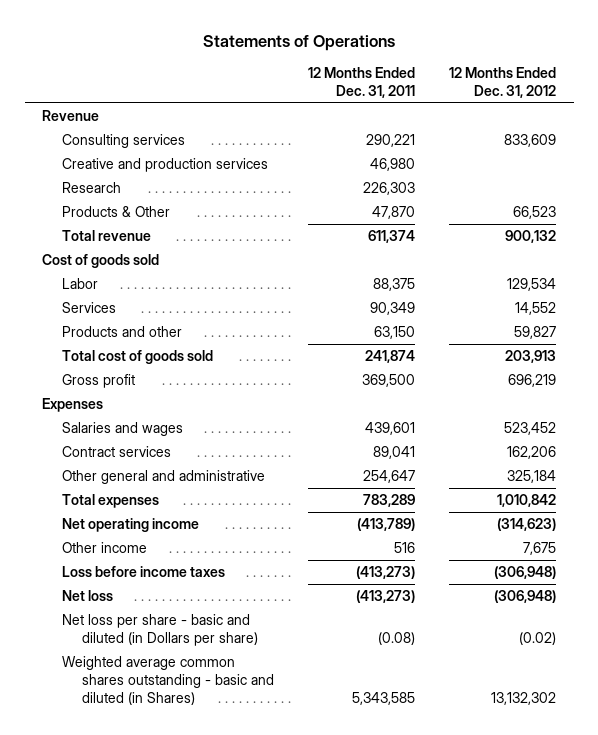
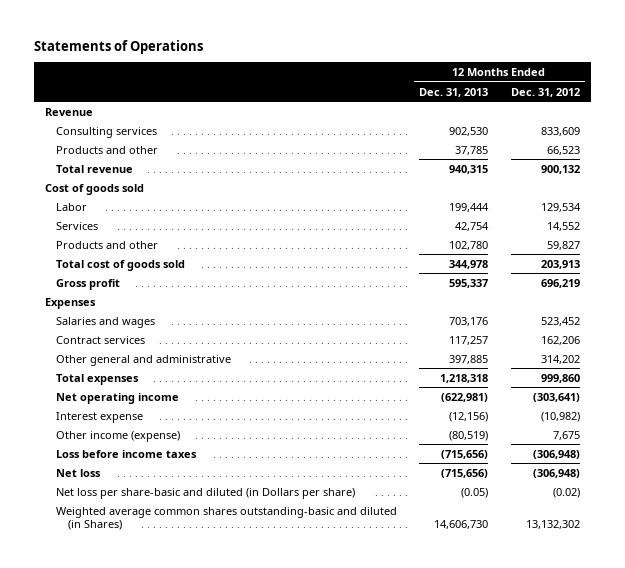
[308,66,416,98] 12 Months Ended Dec. 31, 2011 -> none
none -> [419,87,489,97] Dec. 31, 2013
[61,158,268,173] Creative and production services -> none
[61,182,121,194] Research -> none
[61,206,170,218] Products & Other -> [56,145,159,154] Products and other
[507,470,557,484] 325,184 -> [540,354,580,364] 314,202
[497,494,557,508] 1,010,842 -> [540,373,580,383] 999,860
[497,518,557,532] (314,623) -> [532,392,580,402] (303,641)
none -> [56,411,144,423] Interest expense
[61,542,147,554] Other income -> [56,430,181,442] Other income (expense)
[61,614,258,647] Net loss per share - basic and diluted (in Dollars per share) -> [56,487,356,499] Net loss per share-basic and diluted (in Dollars per share)
[61,656,274,706] Weighted average common shares outstanding - basic and diluted (in Shares) -> [56,506,398,531] Weighted average common shares outstanding-basic and diluted (in Shares)

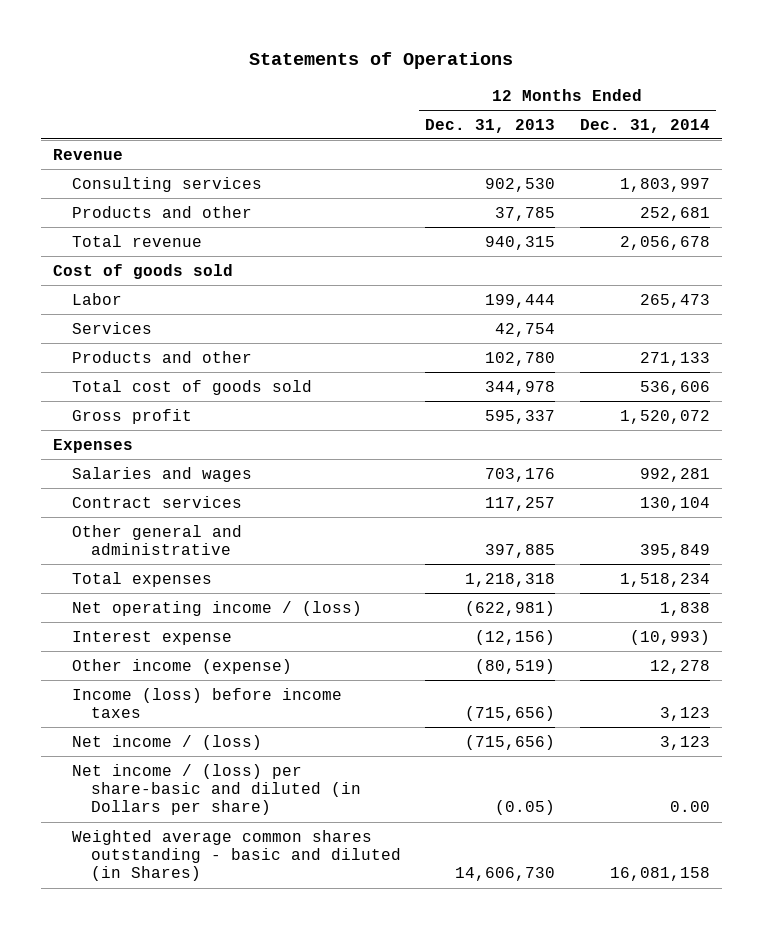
[510,87,580,97] Dec. 31, 2012 -> none
none -> [579,118,710,133] Dec. 31, 2014
[56,392,180,404] Net operating income -> [71,600,362,616] Net operating income / (loss)
[56,449,198,458] Loss before income taxes -> [71,687,342,719] Income (loss) before income taxes
[56,468,102,477] Net loss -> [71,734,262,750] Net income / (loss)
[56,487,356,499] Net loss per share-basic and diluted (in Dollars per share) -> [71,763,362,816] Net income / (loss) per share-basic and diluted (in Dollars per share)
[56,506,398,531] Weighted average common shares outstanding-basic and diluted (in Shares) -> [71,829,402,882] Weighted average common shares outstanding - basic and diluted (in Shares)

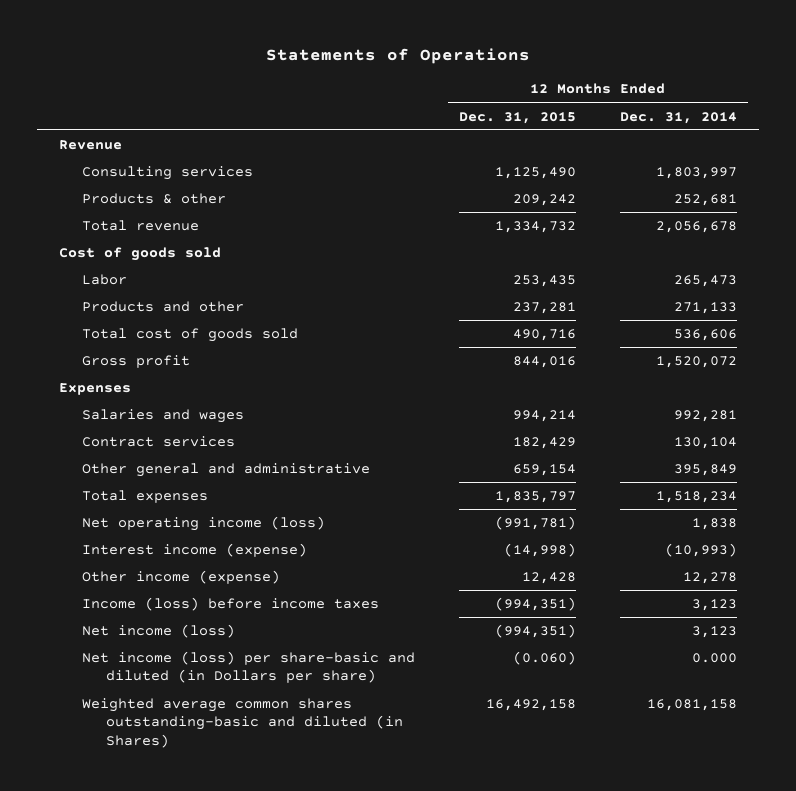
[425,118,556,133] Dec. 31, 2013 -> none
none -> [459,111,577,124] Dec. 31, 2015
[71,205,252,218] Products and other -> [82,193,227,205] Products & other
[71,321,152,334] Services -> none
[71,600,362,616] Net operating income / (loss) -> [82,516,326,532] Net operating income (loss)
[71,630,232,645] Interest expense -> [82,543,308,558] Interest income (expense)
[71,734,262,750] Net income / (loss) -> [82,624,236,639] Net income (loss)
[71,763,362,816] Net income / (loss) per share-basic and diluted (in Dollars per share) -> [82,651,416,684] Net income (loss) per share-basic and diluted (in Dollars per share)
[669,801,710,813] 0.00 -> [692,653,738,664] 0.000
[71,829,402,882] Weighted average common shares outstanding - basic and diluted (in Shares) -> [82,698,403,748] Weighted average common shares outstanding-basic and diluted (in Shares)

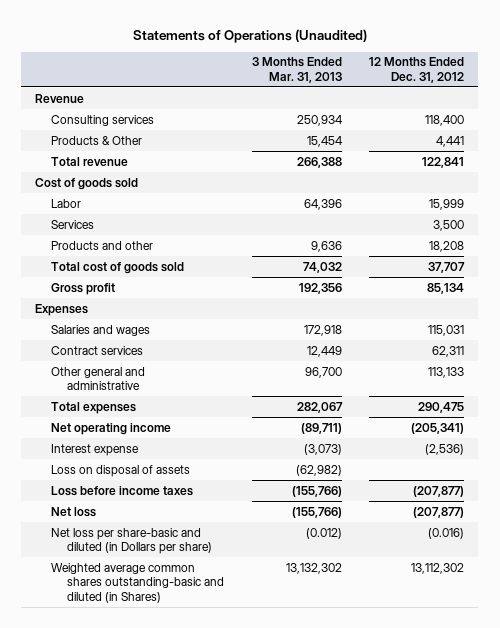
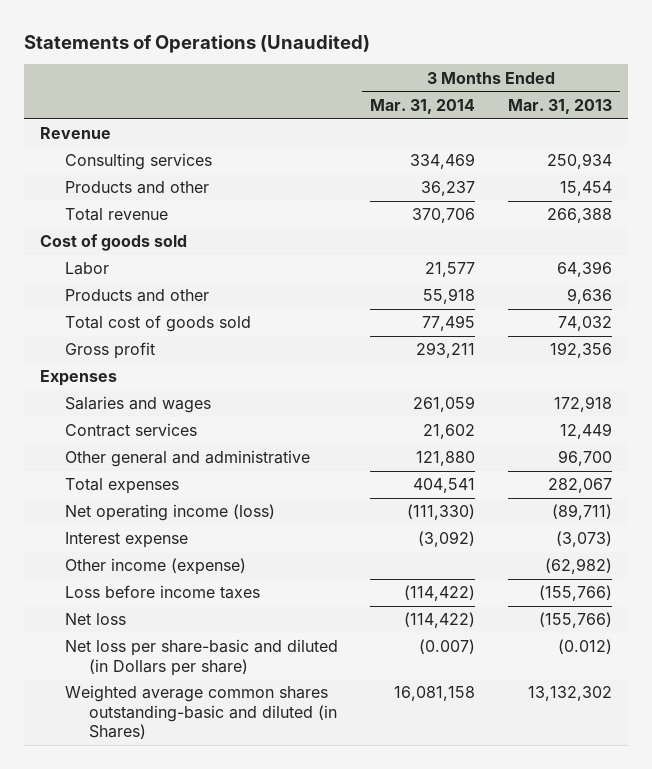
[369,57,465,84] 12 Months Ended Dec. 31, 2012 -> none
none -> [370,98,476,114] Mar. 31, 2014
[50,135,142,145] Products & Other -> [64,181,209,195] Products and other
[50,219,94,229] Services -> none
[50,422,171,435] Net operating income -> [64,504,275,522] Net operating income (loss)
[50,464,190,477] Loss on disposal of assets -> [64,558,246,576] Other income (expense)

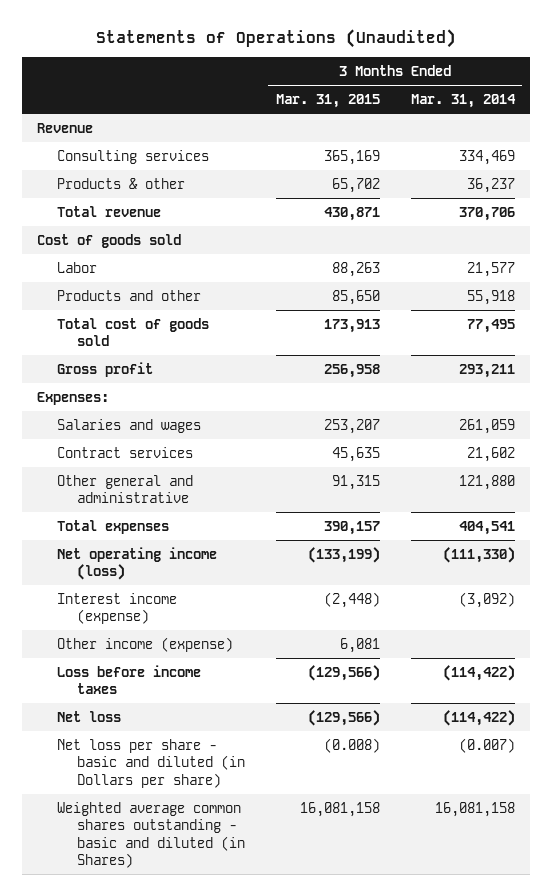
[507,98,612,114] Mar. 31, 2013 -> none
none -> [275,94,380,109] Mar. 31, 2015
[64,181,209,195] Products and other -> [57,177,186,189] Products & other
[40,370,118,387] Expenses -> [37,391,110,405] Expenses:
[64,532,188,549] Interest expense -> [57,592,178,625] Interest income (expense)
[64,639,338,676] Net loss per share-basic and diluted (in Dollars per share) -> [57,738,245,788] Net loss per share - basic and diluted (in Dollars per share)
[64,685,337,739] Weighted average common shares outstanding-basic and diluted (in Shares) -> [57,801,245,869] Weighted average common shares outstanding - basic and diluted (in Shares)

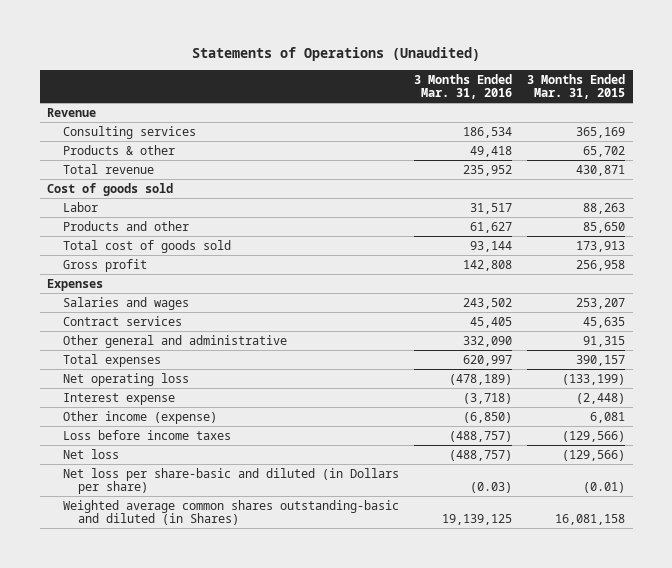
[410,94,516,109] Mar. 31, 2014 -> none
none -> [413,73,512,100] 3 Months Ended Mar. 31, 2016
[37,391,110,405] Expenses: -> [47,278,104,291] Expenses
[57,546,218,581] Net operating income (loss) -> [62,372,189,386] Net operating loss
[57,592,178,625] Interest income (expense) -> [62,392,175,405] Interest expense
[57,738,245,788] Net loss per share - basic and diluted (in Dollars per share) -> [62,467,399,495] Net loss per share-basic and diluted (in Dollars per share)
[323,737,380,753] (0.008) -> [582,482,625,494] (0.01)
[57,801,245,869] Weighted average common shares outstanding - basic and diluted (in Shares) -> [62,499,399,526] Weighted average common shares outstanding-basic and diluted (in Shares)

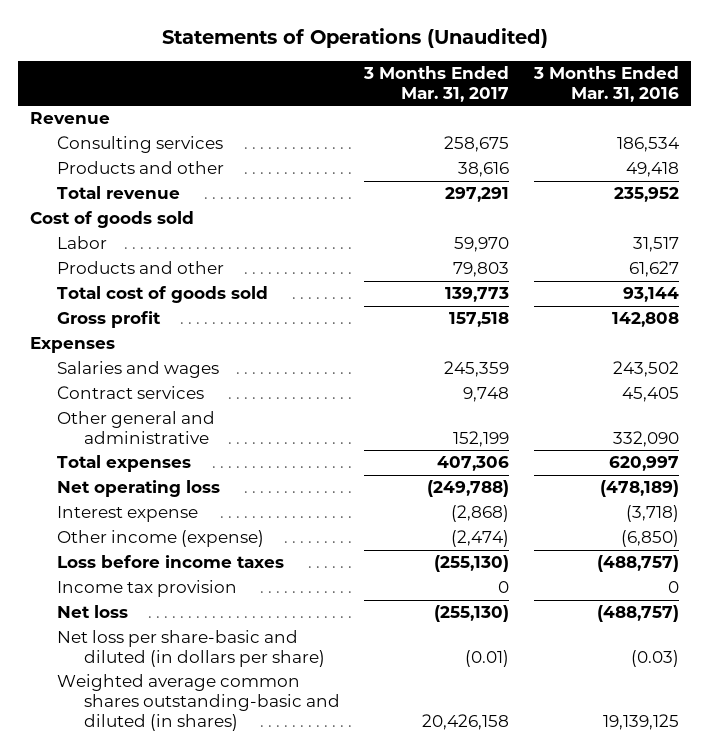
[526,73,625,100] 3 Months Ended Mar. 31, 2015 -> none
none -> [363,65,510,102] 3 Months Ended Mar. 31, 2017
[62,144,175,155] Products & other -> [56,161,224,175] Products and other
none -> [56,580,237,598] Income tax provision
[62,467,399,495] Net loss per share-basic and diluted (in Dollars per share) -> [56,630,325,667] Net loss per share-basic and diluted (in dollars per share)
[62,499,399,526] Weighted average common shares outstanding-basic and diluted (in Shares) -> [56,674,340,731] Weighted average common shares outstanding-basic and diluted (in shares)

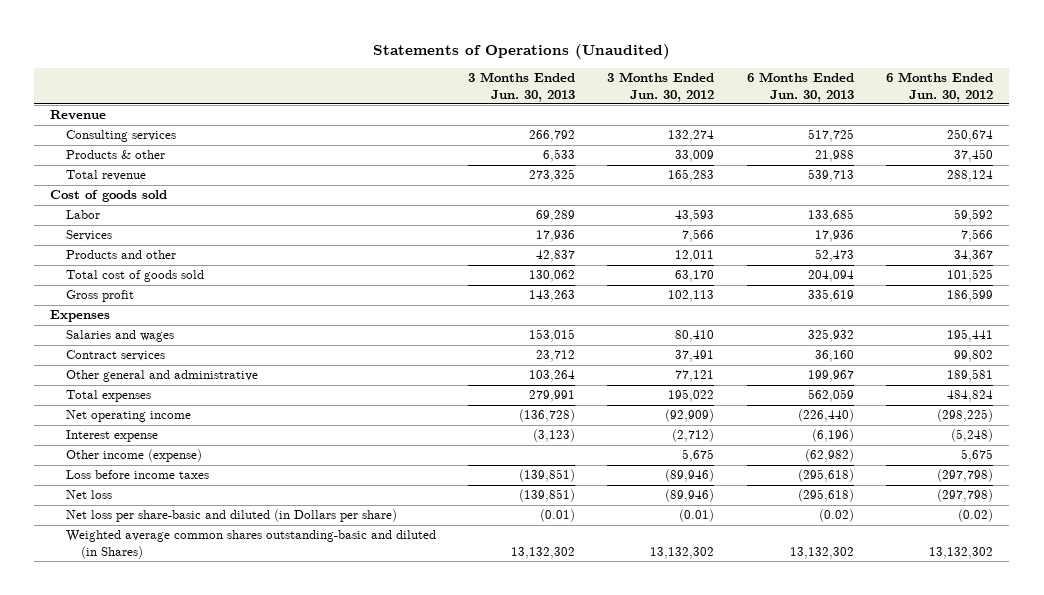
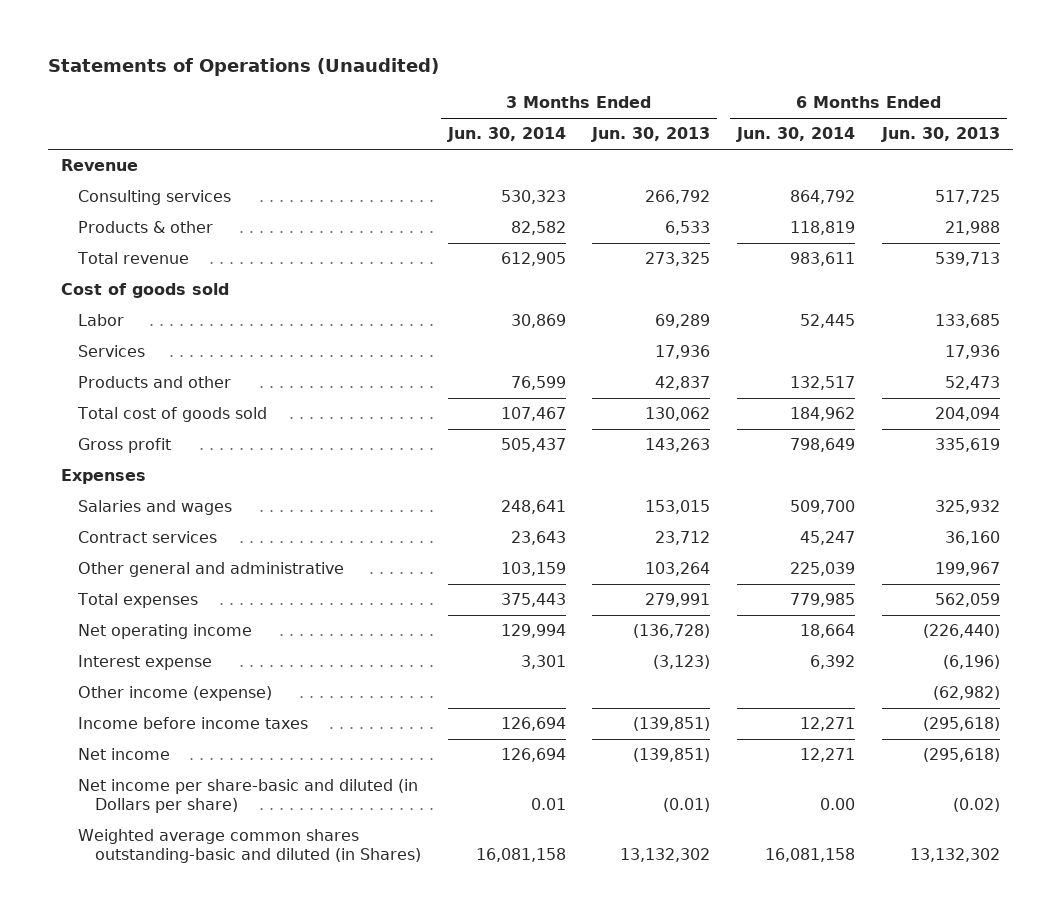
[607,72,715,102] 3 Months Ended Jun. 30, 2012 -> none
[886,72,994,102] 6 Months Ended Jun. 30, 2012 -> none
none -> [446,127,566,143] Jun. 30, 2014
none -> [736,127,856,143] Jun. 30, 2014
[65,470,209,480] Loss before income taxes -> [77,717,308,730] Income before income taxes
[65,490,112,500] Net loss -> [77,748,170,761] Net income
[65,509,397,523] Net loss per share-basic and diluted (in Dollars per share) -> [77,779,418,814] Net income per share-basic and diluted (in Dollars per share)

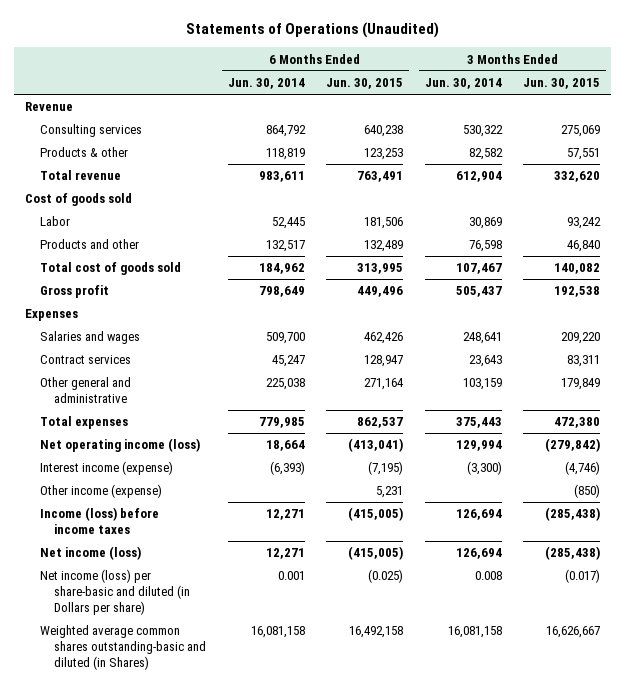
[591,127,711,143] Jun. 30, 2013 -> none
[880,127,1000,143] Jun. 30, 2013 -> none
none -> [326,78,404,90] Jun. 30, 2015
none -> [523,78,601,90] Jun. 30, 2015
[500,190,566,205] 530,323 -> [462,125,503,138] 530,322
[500,252,566,267] 612,905 -> [455,171,502,183] 612,904
[77,345,145,358] Services -> none
[510,376,566,391] 76,599 -> [468,240,502,253] 76,598
[790,562,856,577] 225,039 -> [265,378,305,391] 225,038
[77,624,252,640] Net operating income -> [39,438,200,453] Net operating income (loss)
[77,655,212,671] Interest expense -> [39,461,173,476] Interest income (expense)
[520,655,566,670] 3,301 -> [466,461,502,476] (3,300)
[810,655,856,670] 6,392 -> [269,461,305,476] (6,393)
[77,717,308,730] Income before income taxes -> [39,507,159,535] Income (loss) before income taxes
[77,748,170,761] Net income -> [39,546,141,561] Net income (loss)
[77,779,418,814] Net income per share-basic and diluted (in Dollars per share) -> [39,569,191,616] Net income (loss) per share-basic and diluted (in Dollars per share)
[530,798,566,811] 0.01 -> [474,571,502,581] 0.008
[820,798,856,811] 0.00 -> [277,571,305,581] 0.001

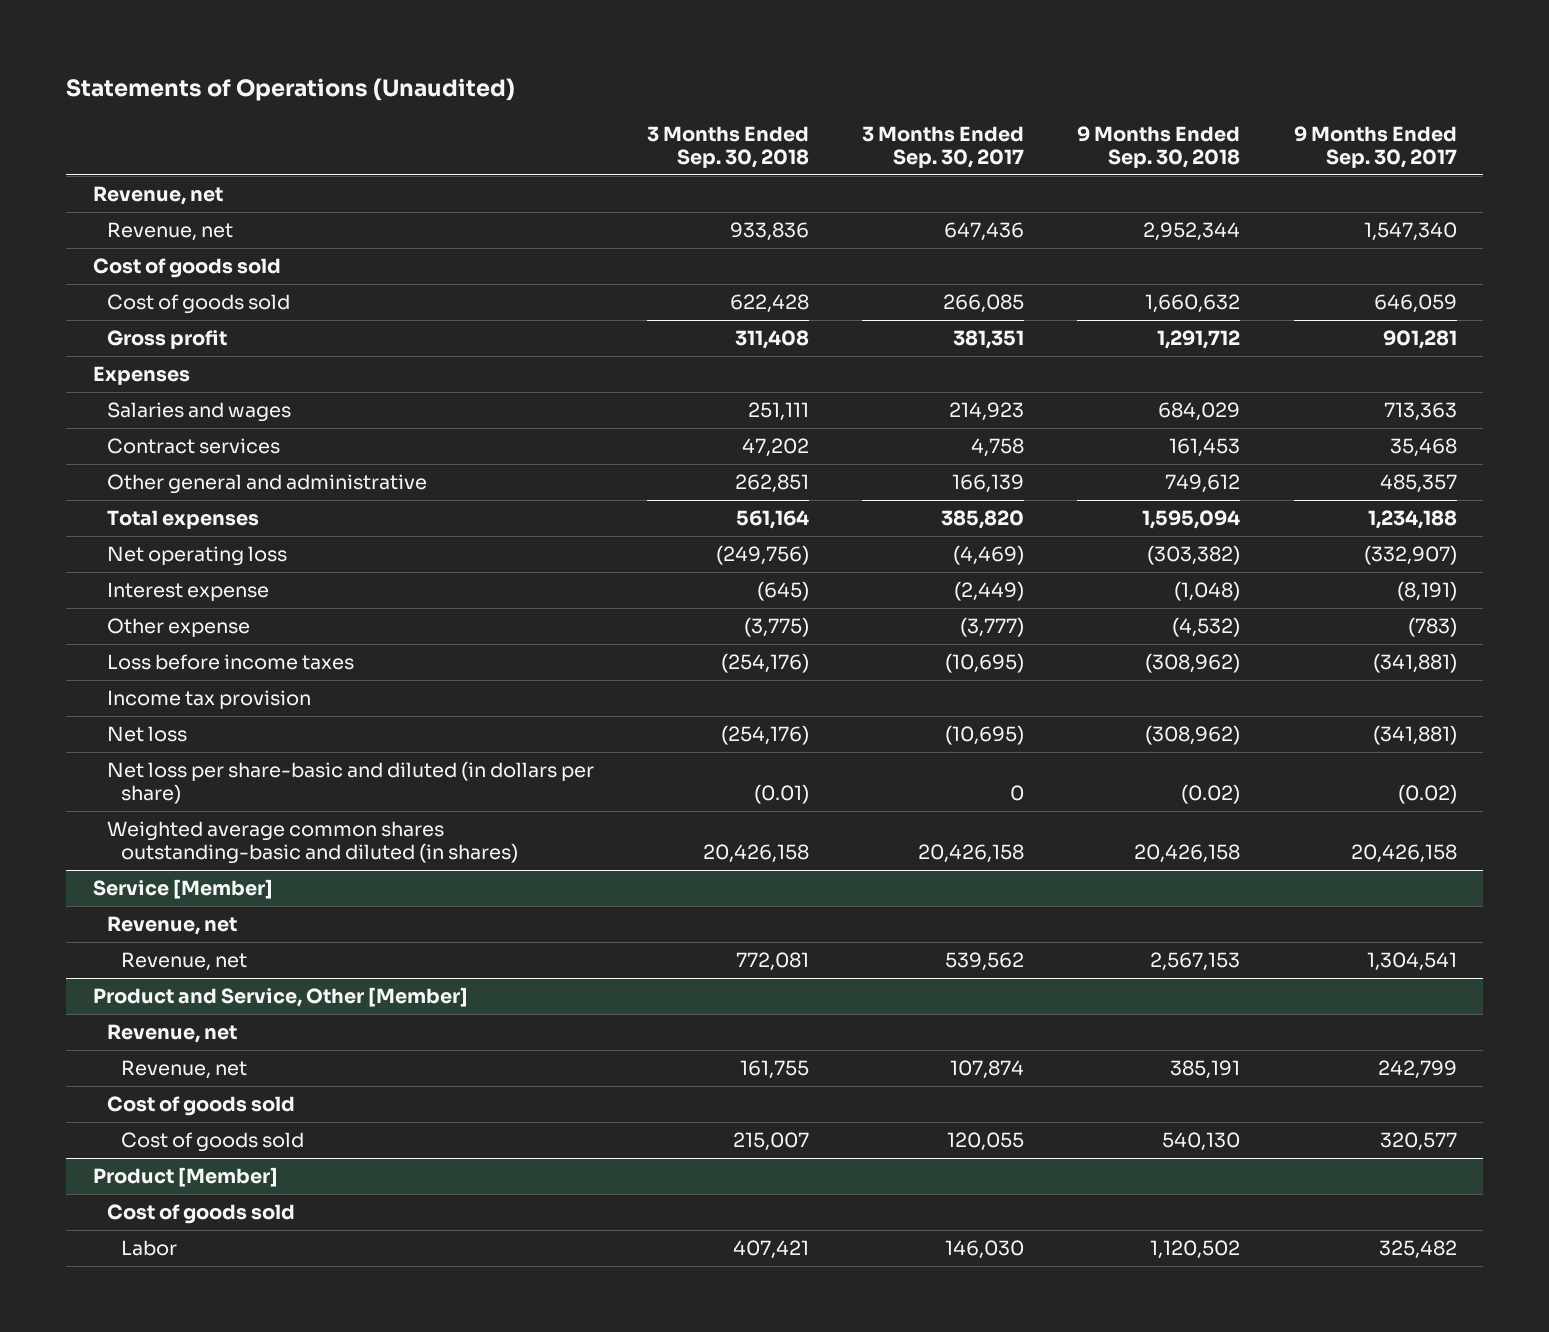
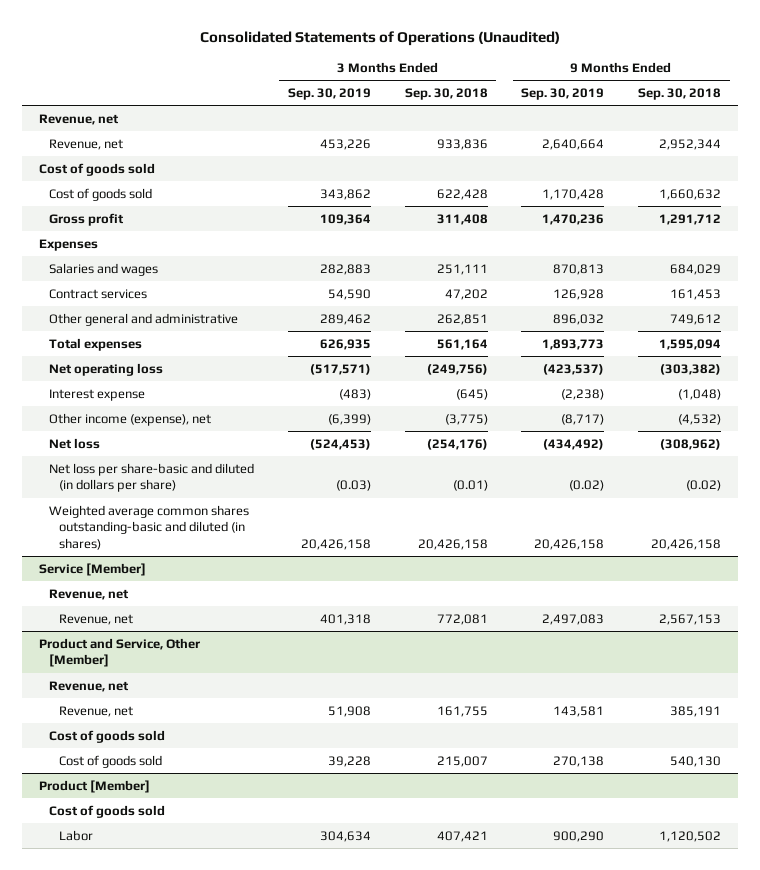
[66,78,516,102] Statements of Operations (Unaudited) -> [199,31,560,47] Consolidated Statements of Operations (Unaudited)
[862,125,1025,168] 3 Months Ended Sep. 30, 2017 -> none
[1293,125,1457,168] 9 Months Ended Sep. 30, 2017 -> none
none -> [287,88,371,101] Sep. 30, 2019
none -> [521,88,605,101] Sep. 30, 2019
[106,653,354,670] Loss before income taxes -> none
[106,689,311,709] Income tax provision -> none
[106,617,250,637] Other expense -> [49,412,212,426] Other income (expense), net

